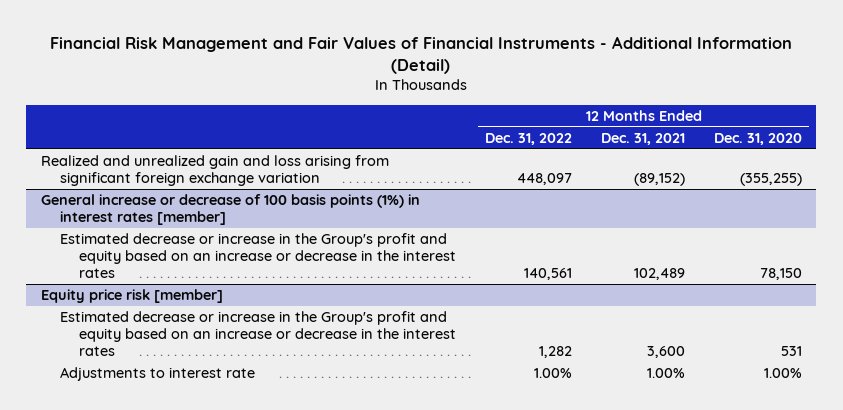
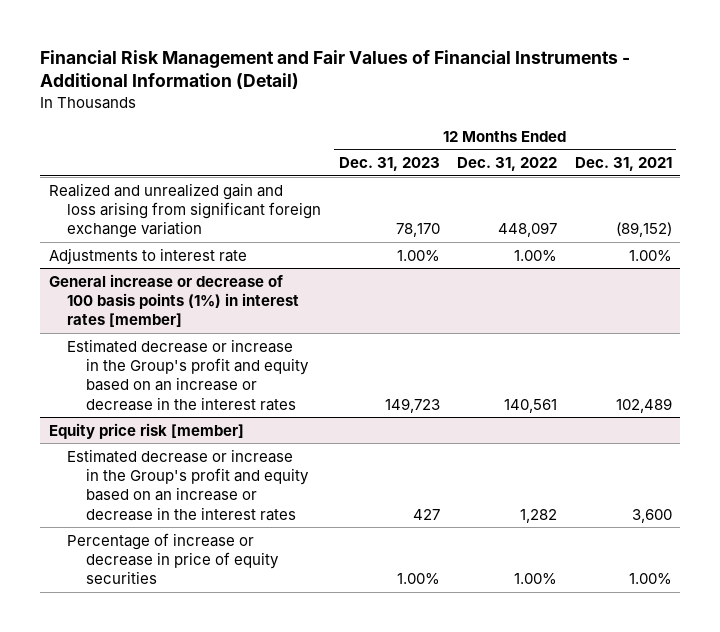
[713,132,802,145] Dec. 31, 2020 -> none
none -> [338,157,440,172] Dec. 31, 2023
none -> [48,247,247,264] Adjustments to interest rate
[60,367,256,382] Adjustments to interest rate -> none
none -> [67,532,279,585] Percentage of increase or decrease in price of equity securities

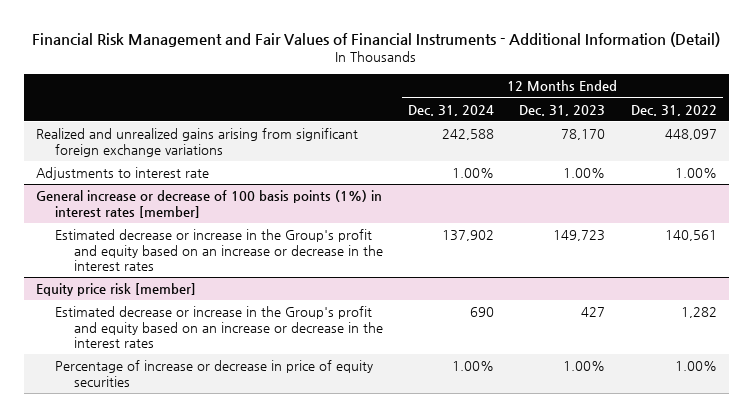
[574,157,672,172] Dec. 31, 2021 -> none
none -> [408,104,495,116] Dec. 31, 2024
[48,182,322,239] Realized and unrealized gain and loss arising from significant foreign exchange variation -> [36,128,359,157] Realized and unrealized gains arising from significant foreign exchange variations

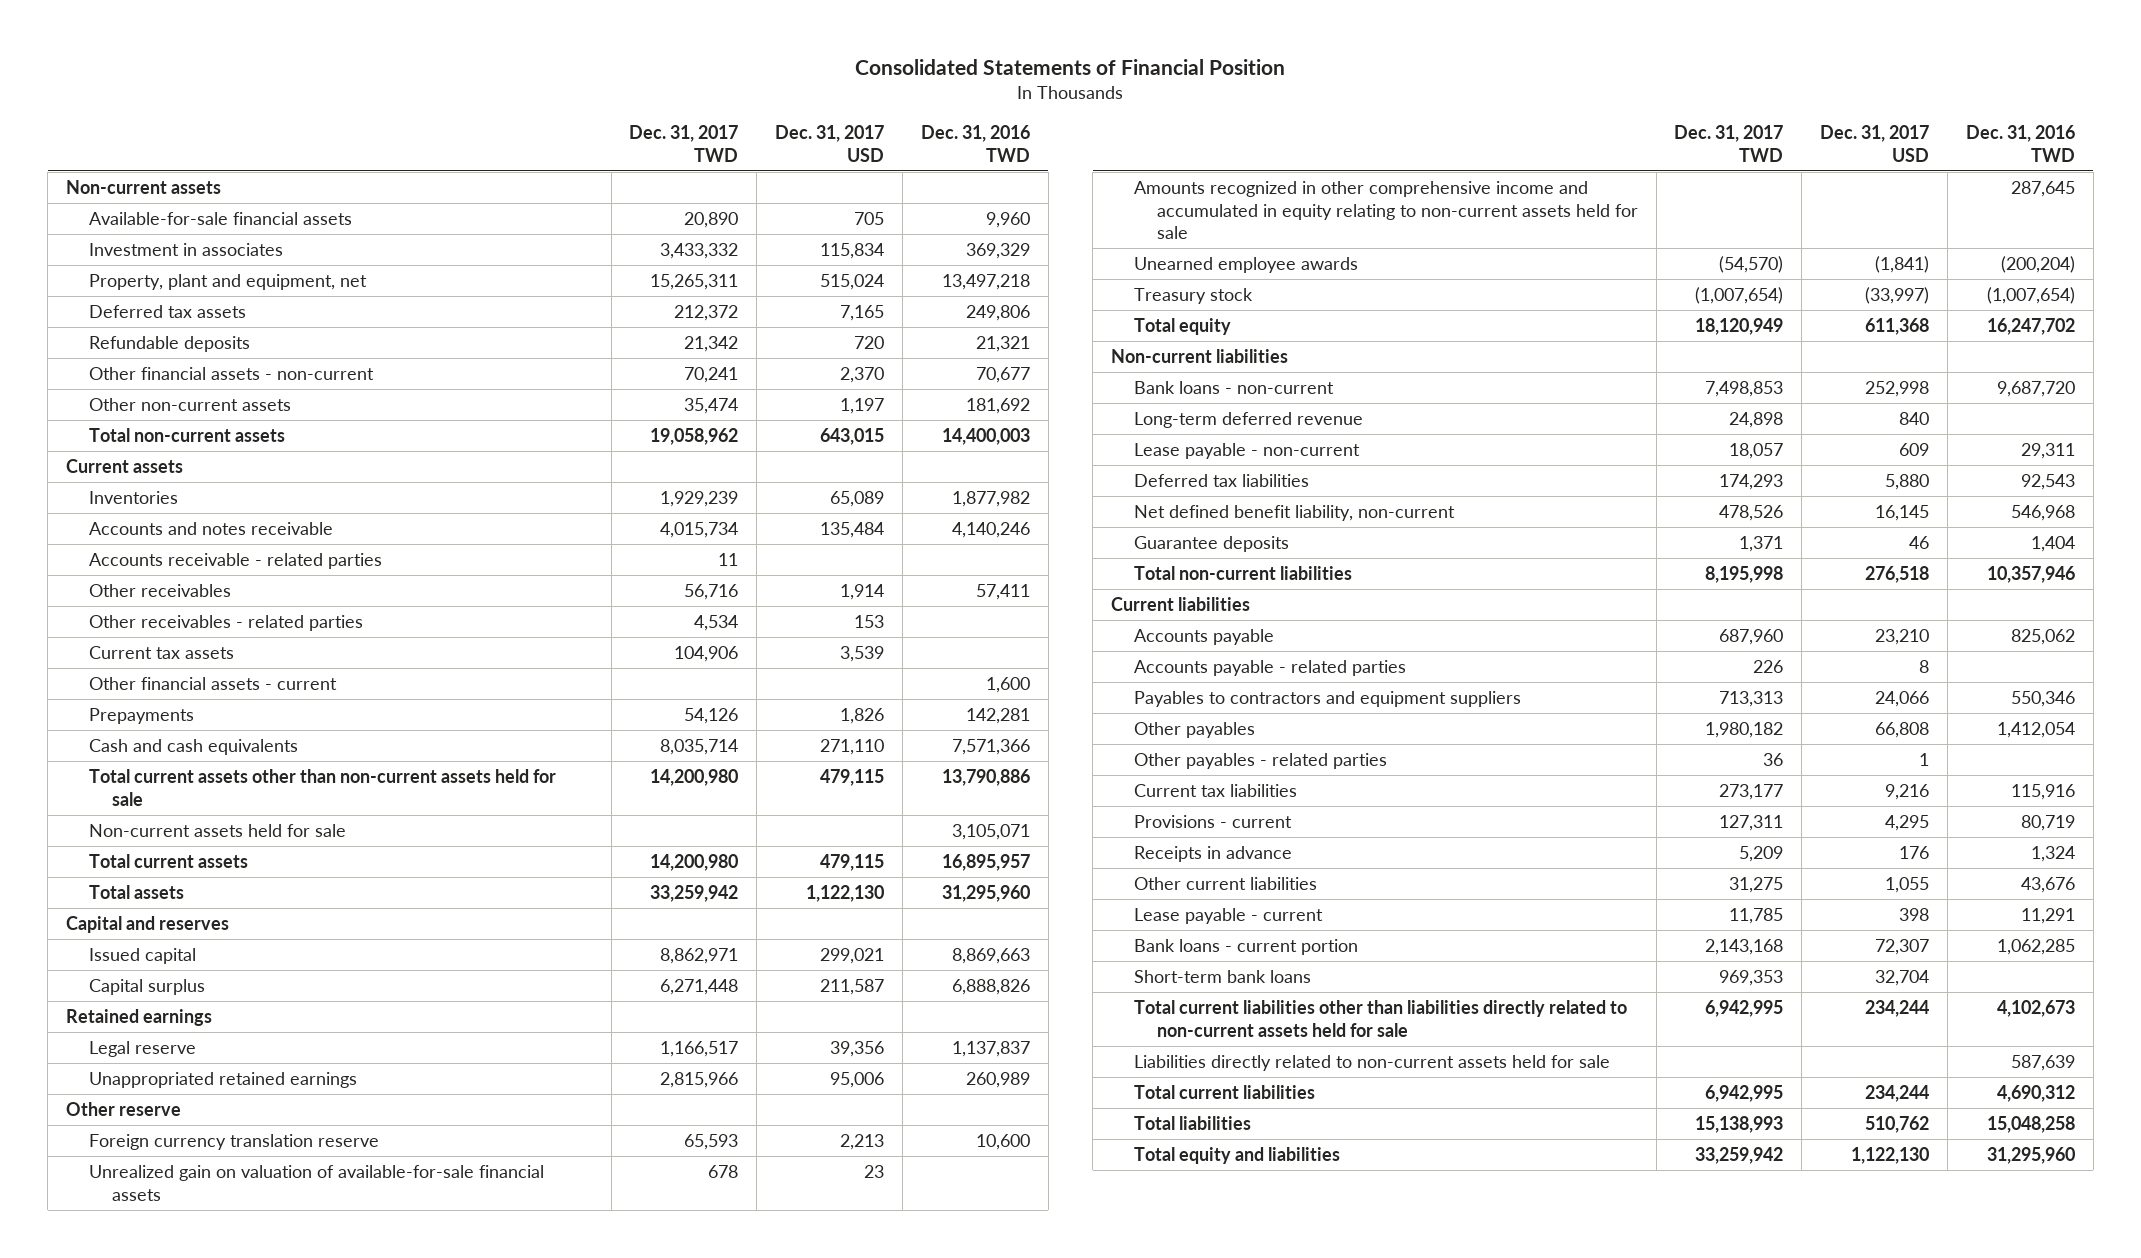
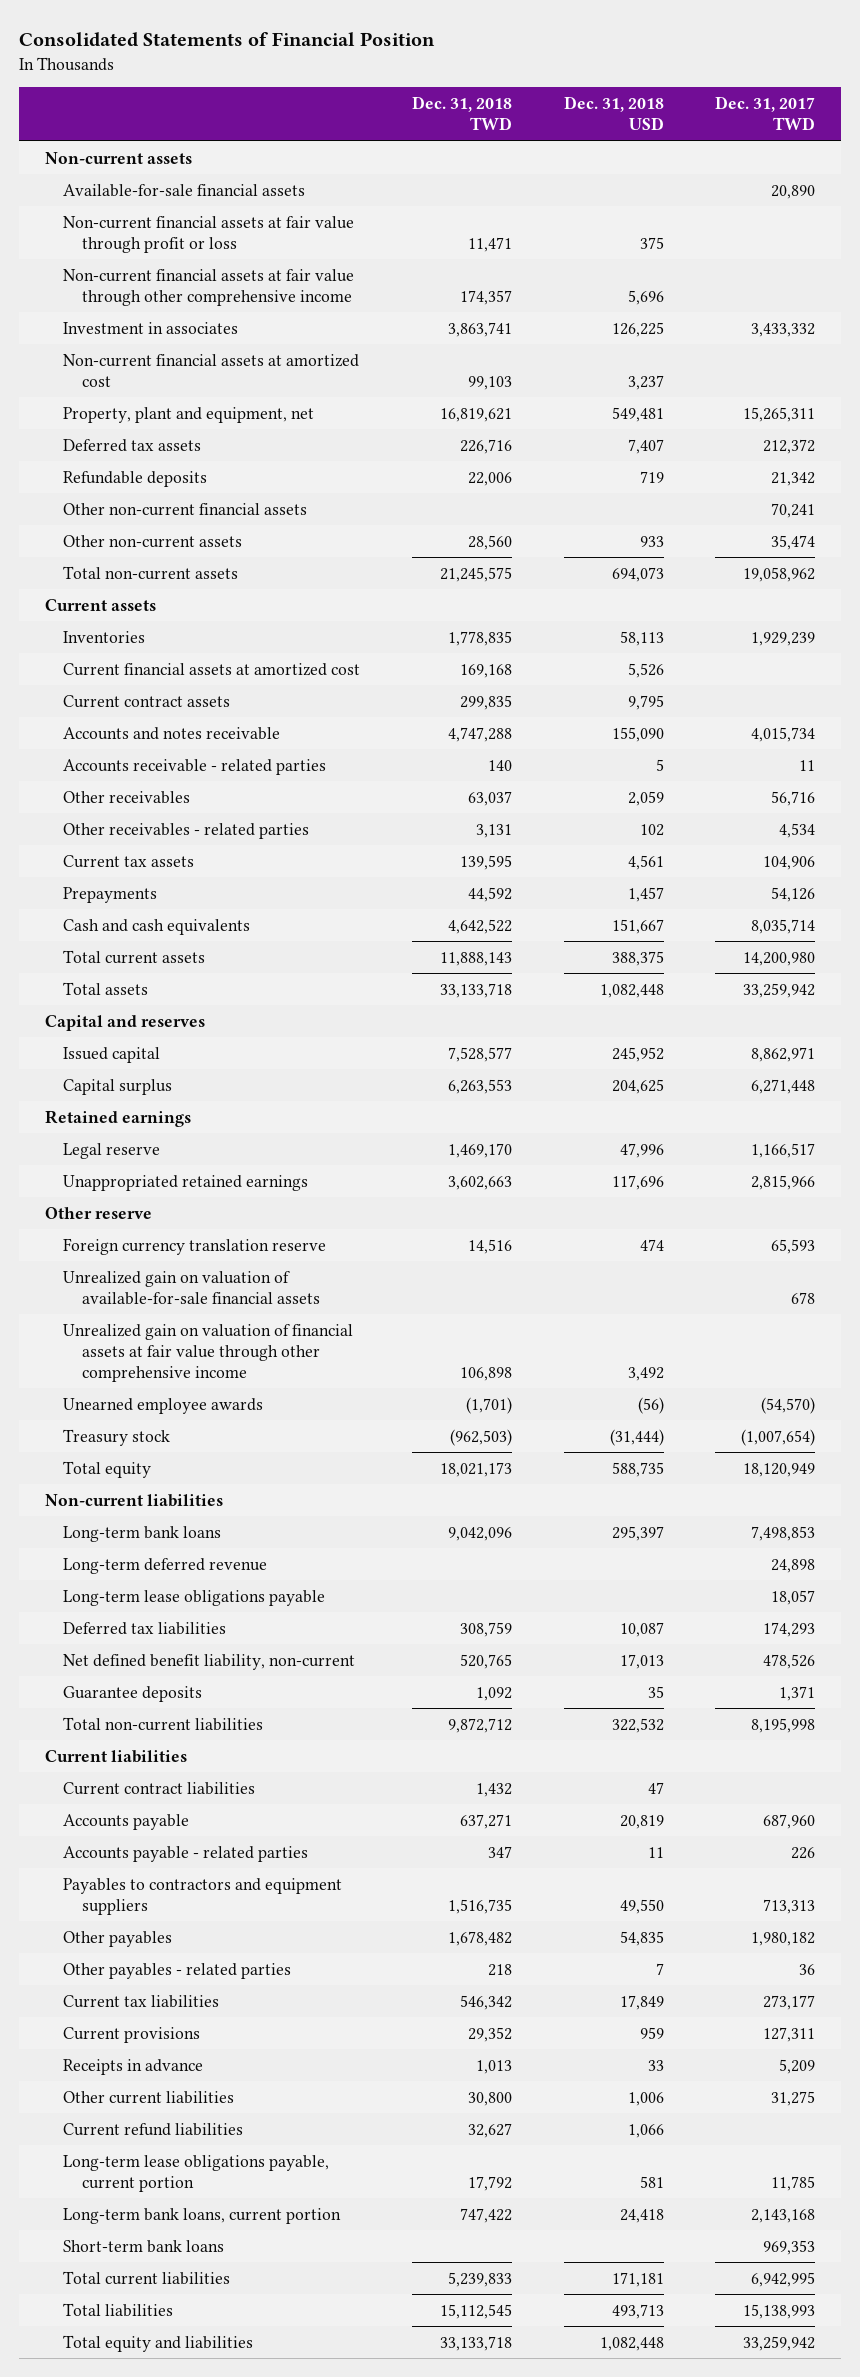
[775,124,885,162] Dec. 31, 2017 USD -> none
[920,124,1030,162] Dec. 31, 2016 TWD -> none
none -> [412,95,513,131] Dec. 31, 2018 TWD
none -> [563,95,664,131] Dec. 31, 2018 USD
none -> [63,215,355,253] Non-current financial assets at fair value through profit or loss
none -> [63,268,355,306] Non-current financial assets at fair value through other comprehensive income
none -> [63,353,360,387] Non-current financial assets at amortized cost
[88,366,374,380] Other financial assets - non-current -> [63,502,308,516] Other non-current financial assets
none -> [63,662,361,676] Current financial assets at amortized cost
none -> [63,694,231,708] Current contract assets
[88,676,337,690] Other financial assets - current -> none
[88,768,556,806] Total current assets other than non-current assets held for sale -> none
[88,823,346,837] Non-current assets held for sale -> none
[1133,180,1638,240] Amounts recognized in other comprehensive income and accumulated in equity relating to non-current assets held for sale -> none
none -> [63,1323,354,1383] Unrealized gain on valuation of financial assets at fair value through other comprehensive income
[1133,380,1334,394] Bank loans - non-current -> [63,1525,222,1542] Long-term bank loans
[1133,442,1360,459] Lease payable - non-current -> [63,1589,326,1606] Long-term lease obligations payable
none -> [63,1781,256,1795] Current contract liabilities
[1133,814,1292,828] Provisions - current -> [63,2026,201,2043] Current provisions
none -> [63,2122,244,2136] Current refund liabilities
[1133,907,1323,924] Lease payable - current -> [63,2154,330,2192] Long-term lease obligations payable, current portion
[1133,938,1358,955] Bank loans - current portion -> [63,2207,342,2224] Long-term bank loans, current portion
[1133,999,1627,1037] Total current liabilities other than liabilities directly related to non-current assets held for sale -> none
[1133,1054,1610,1071] Liabilities directly related to non-current assets held for sale -> none

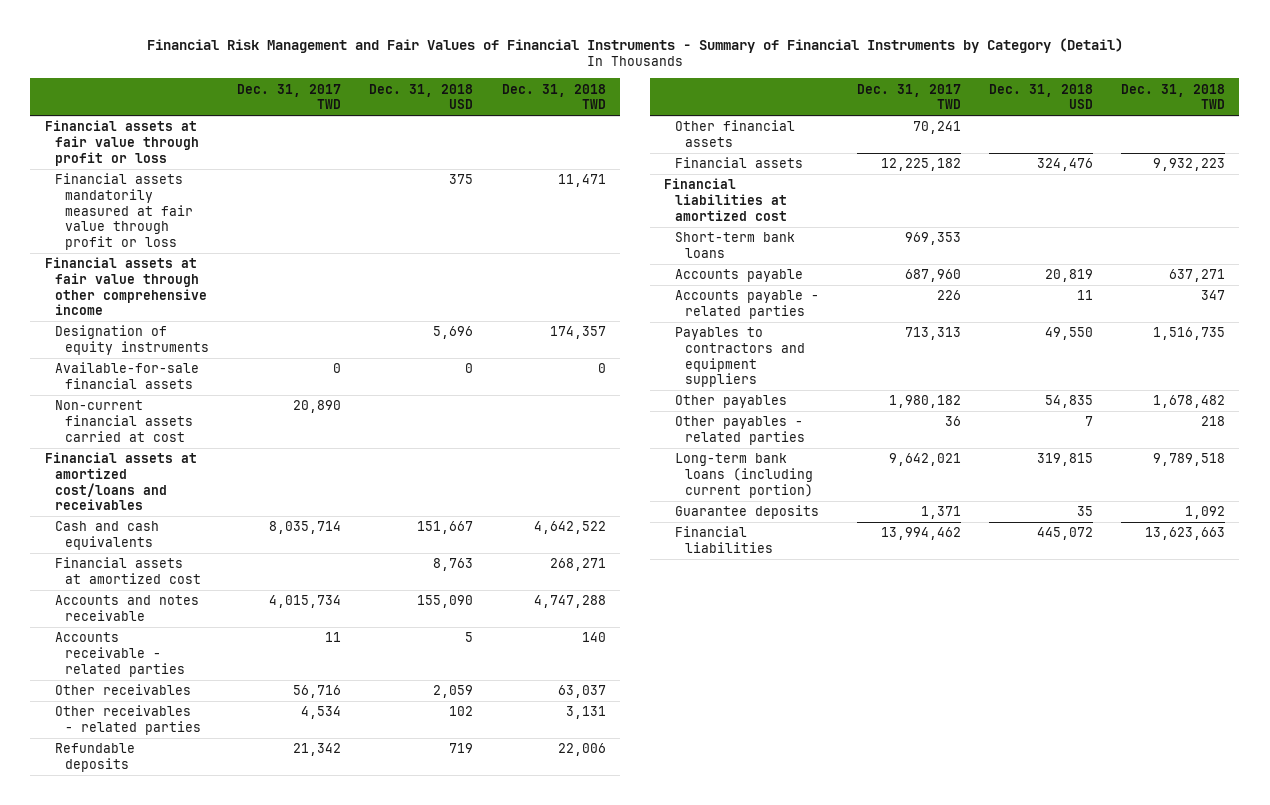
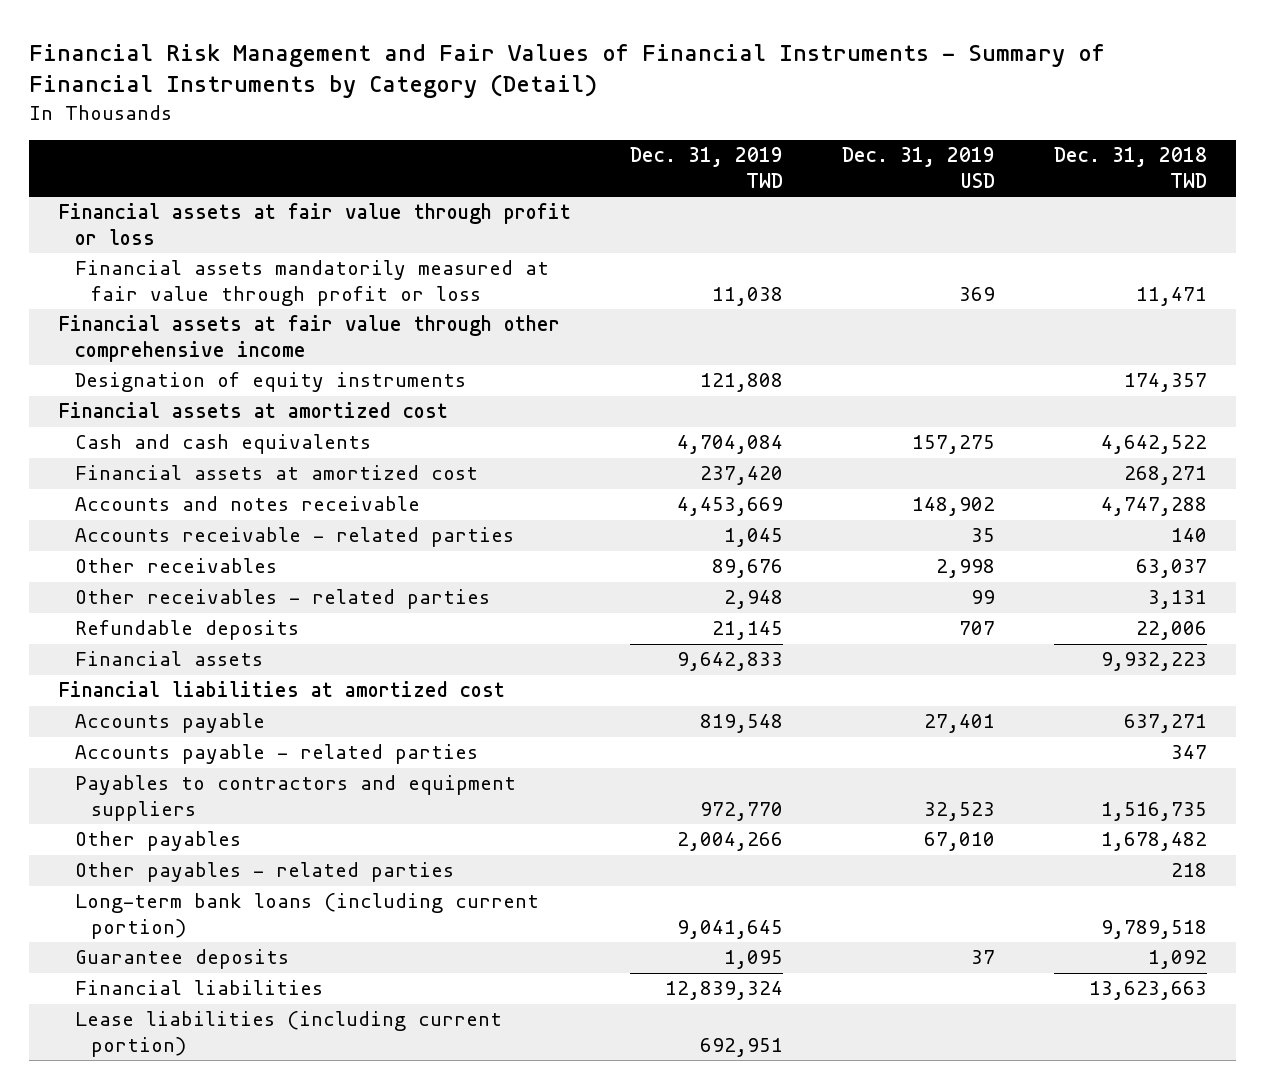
[237,83,342,110] Dec. 31, 2017 TWD -> none
[369,83,474,110] Dec. 31, 2018 USD -> none
none -> [629,147,783,188] Dec. 31, 2019 TWD
none -> [841,147,995,188] Dec. 31, 2019 USD
[54,362,199,389] Available-for-sale financial assets -> none
[54,400,194,442] Non-current financial assets carried at cost -> none
[44,452,197,511] Financial assets at amortized cost/loans and receivables -> [58,402,448,419] Financial assets at amortized cost
[674,120,795,147] Other financial assets -> none
[674,232,795,258] Short-term bank loans -> none
none -> [74,1011,502,1057] Lease liabilities (including current portion)

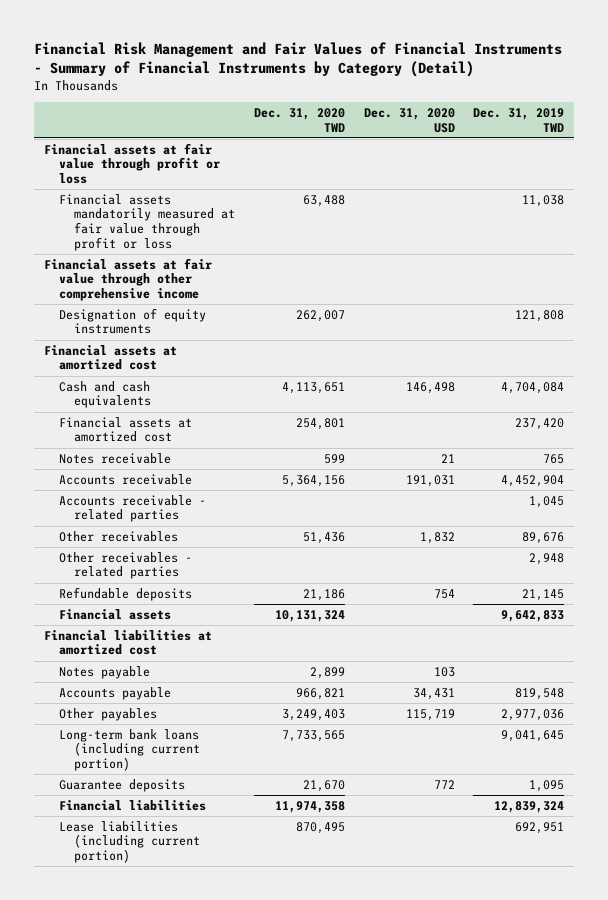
[841,147,995,188] Dec. 31, 2019 USD -> none
[1053,147,1207,188] Dec. 31, 2018 TWD -> none
none -> [253,108,345,132] Dec. 31, 2020 TWD
none -> [363,108,455,133] Dec. 31, 2020 USD
none -> [58,452,171,464] Notes receivable
[74,496,420,512] Accounts and notes receivable -> [58,473,192,485] Accounts receivable
[676,497,783,517] 4,453,669 -> [501,474,565,487] 4,452,904
none -> [58,665,150,679] Notes payable
[74,744,478,765] Accounts payable - related parties -> none
[74,775,516,821] Payables to contractors and equipment suppliers -> none
[74,862,454,883] Other payables - related parties -> none
[676,832,783,852] 2,004,266 -> [501,708,565,721] 2,977,036

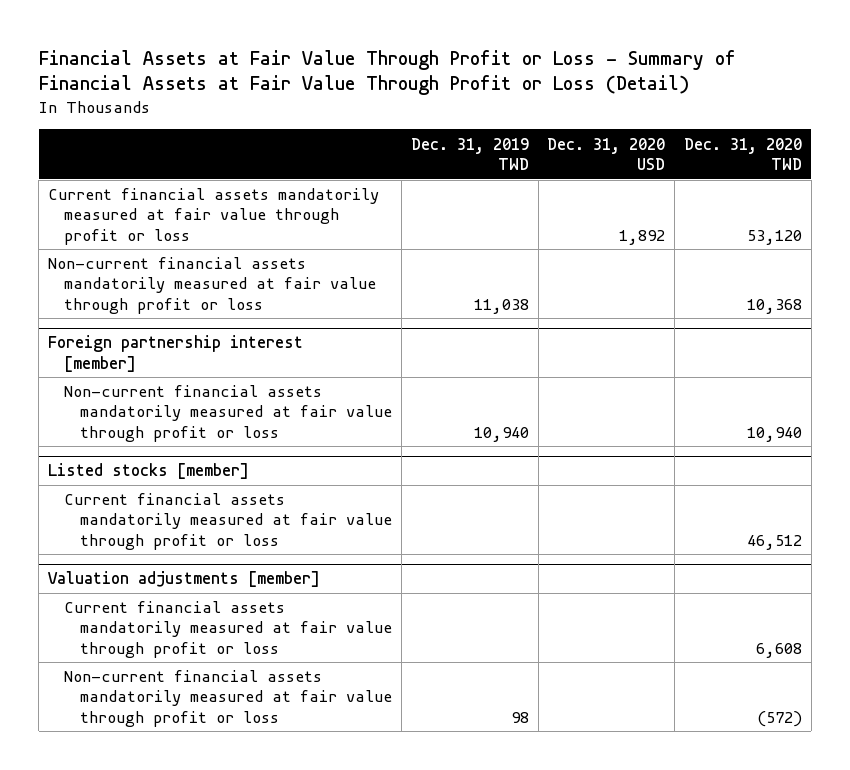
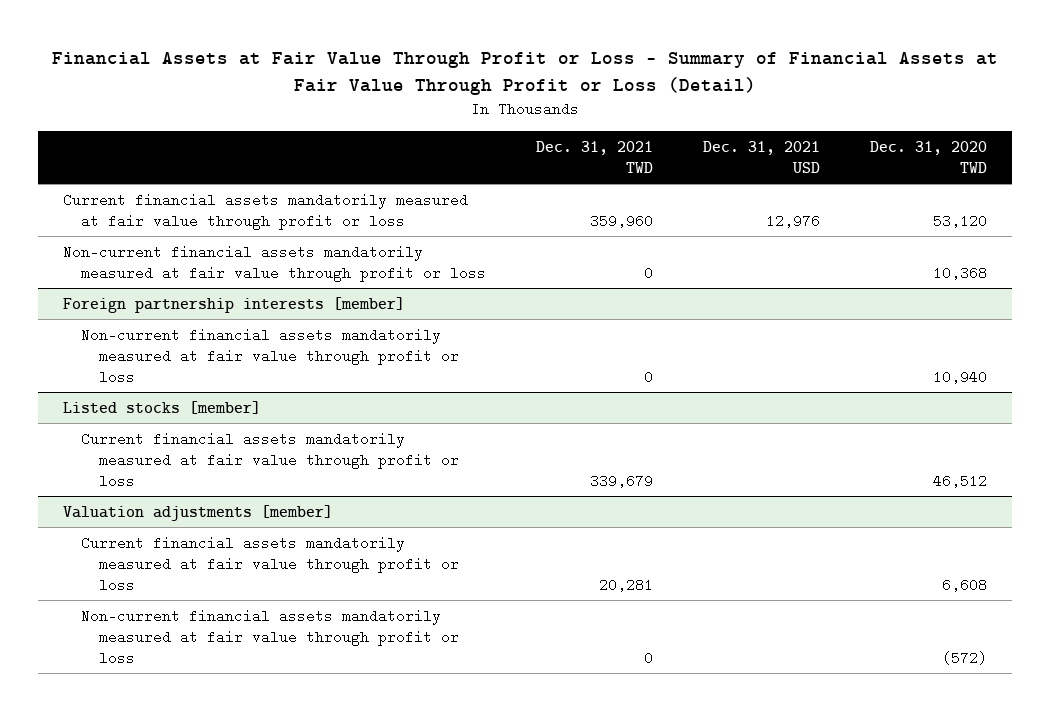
[410,137,529,170] Dec. 31, 2019 TWD -> none
[547,137,666,170] Dec. 31, 2020 USD -> none
none -> [535,140,653,173] Dec. 31, 2021 TWD
none -> [702,140,820,173] Dec. 31, 2021 USD
[48,335,304,372] Foreign partnership interest [member] -> [62,296,405,313] Foreign partnership interests [member]

